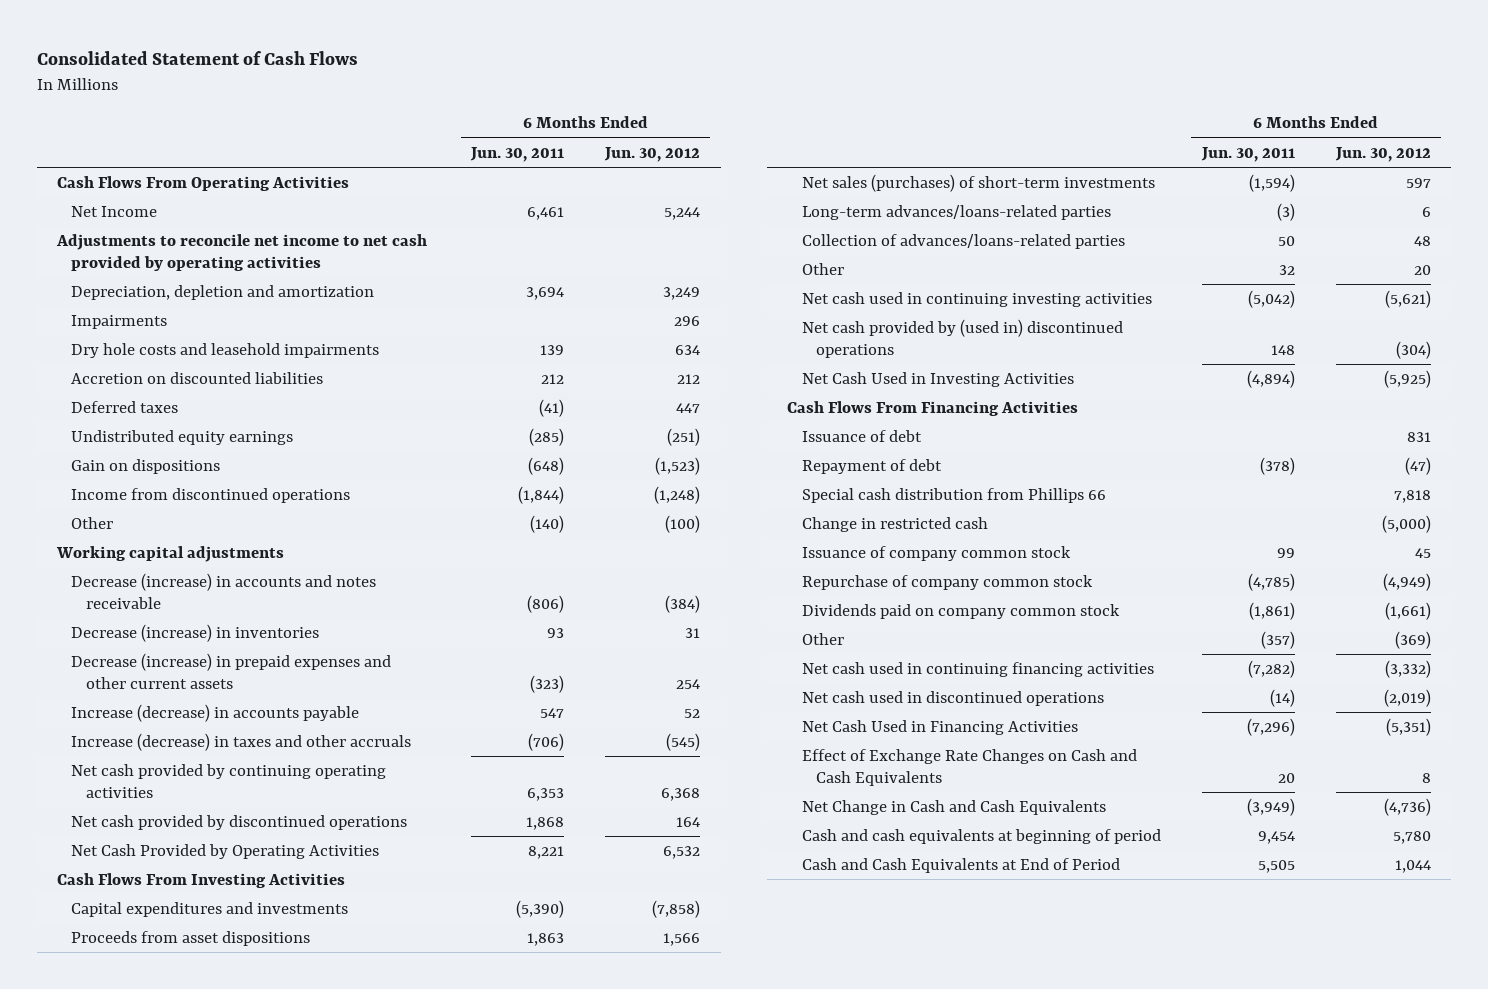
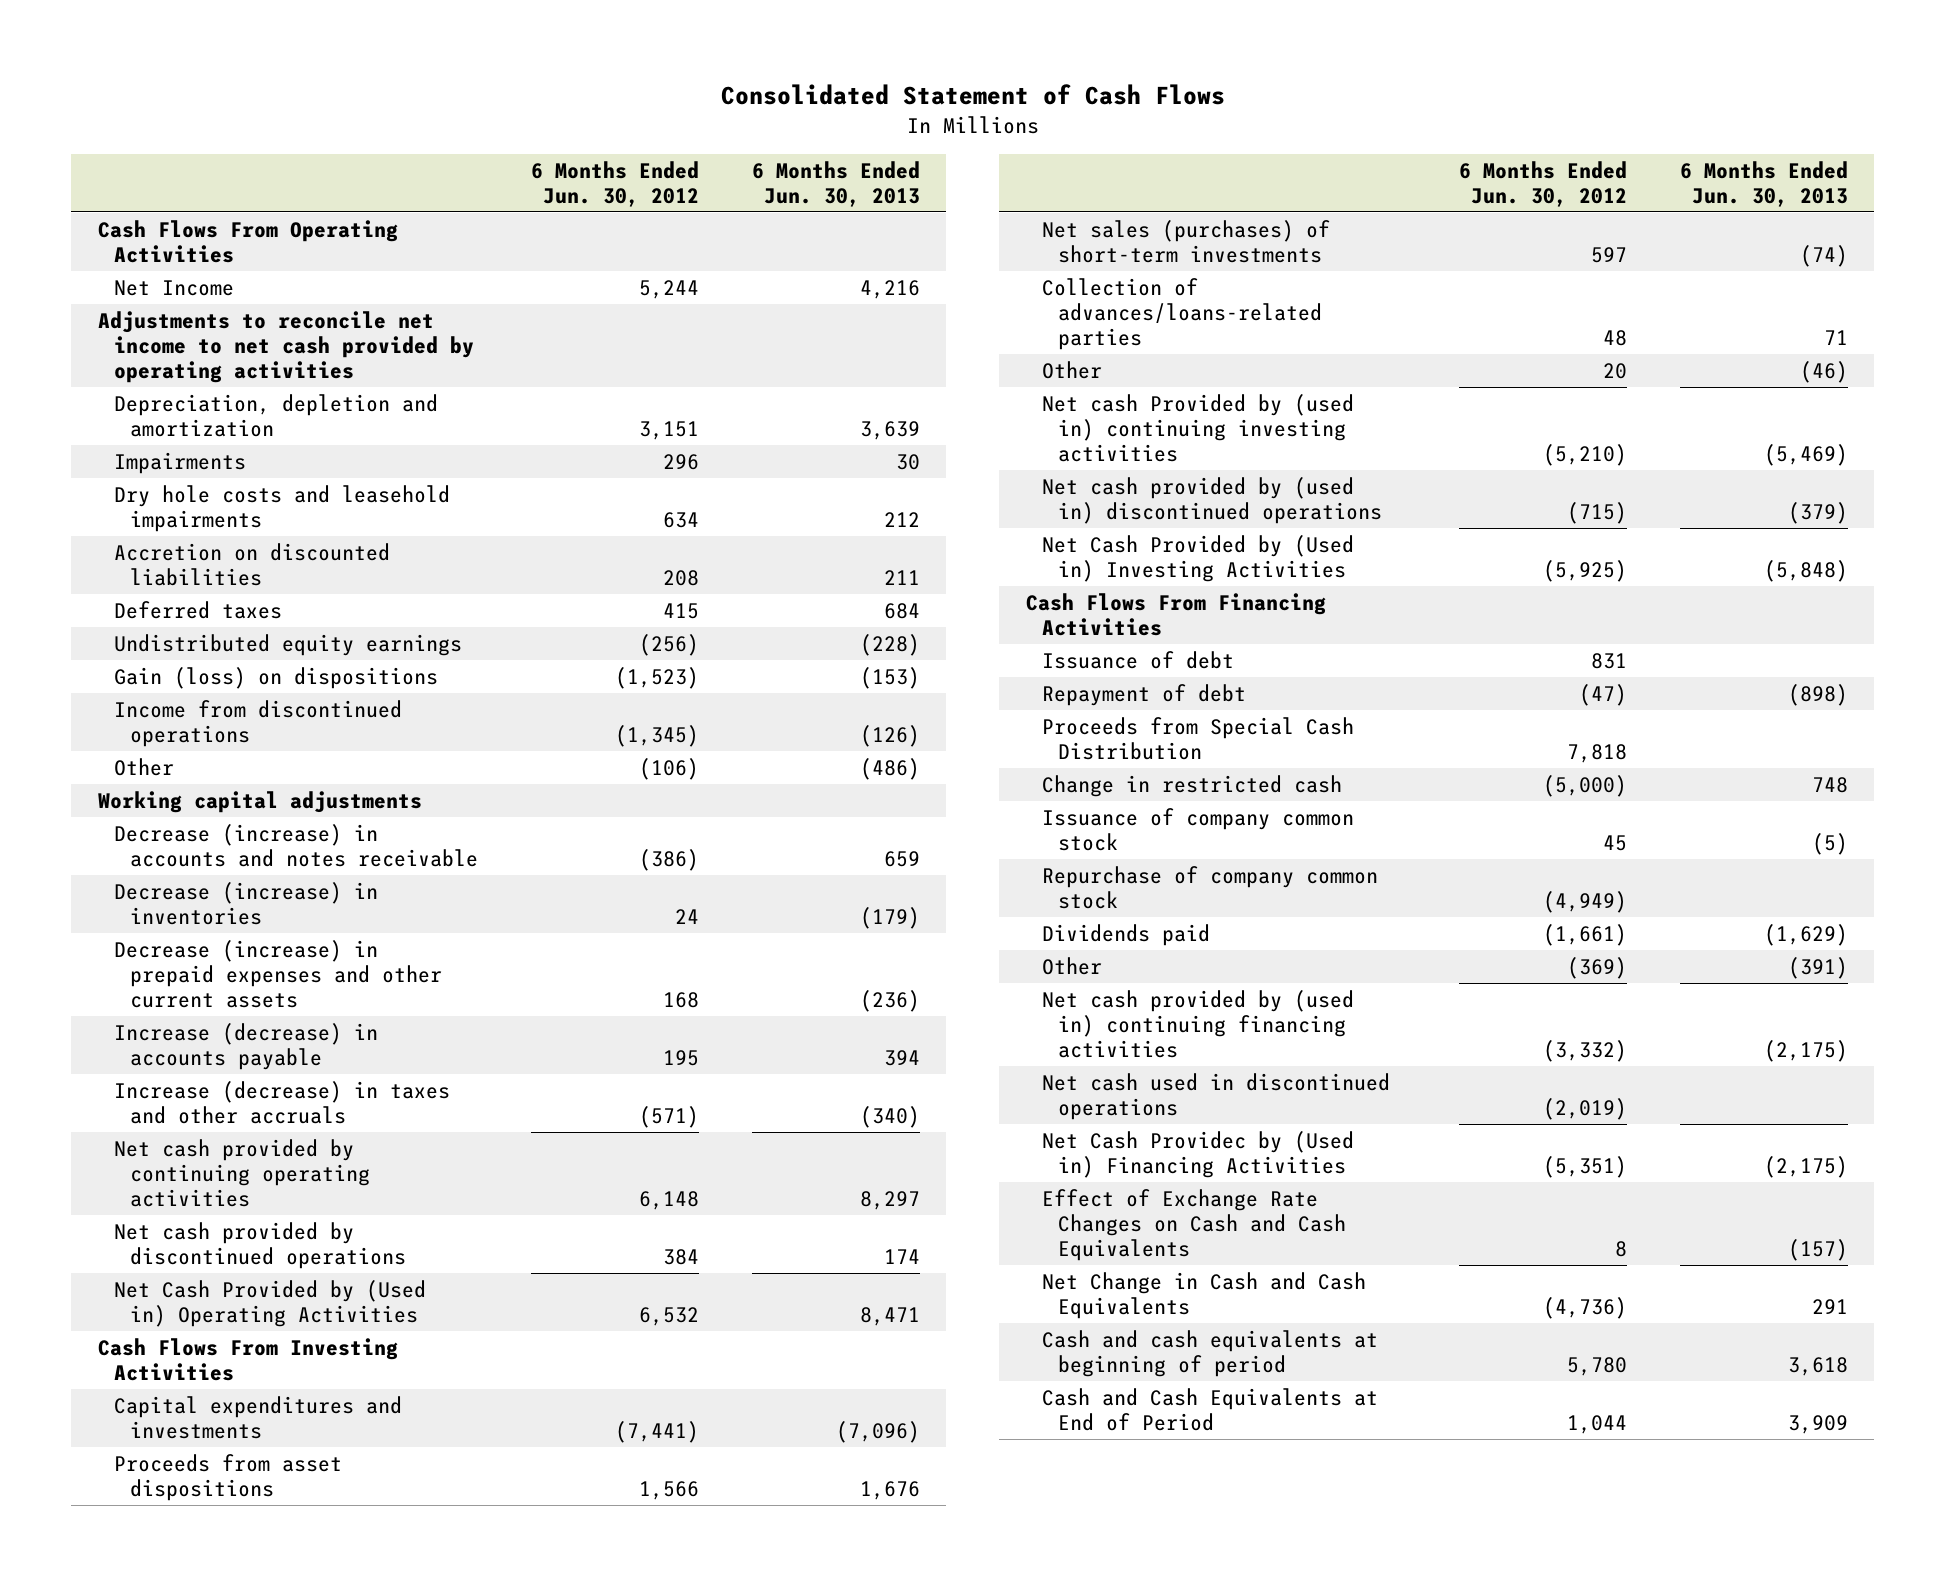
[470,146,565,162] Jun. 30, 2011 -> none
none -> [751,161,920,207] 6 Months Ended Jun. 30, 2013
[663,286,701,300] 3,249 -> [638,420,699,440] 3,151
[677,373,701,384] 212 -> [662,569,699,586] 208
[676,402,701,413] 447 -> [662,602,699,619] 415
[667,427,701,446] (251) -> [638,633,699,656] (256)
[71,458,221,474] Gain on dispositions -> [113,666,438,689] Gain (loss) on dispositions
[654,485,701,504] (1,248) -> [614,724,699,747] (1,345)
[665,514,701,533] (100) -> [638,757,699,780] (106)
[665,594,701,613] (384) -> [638,848,699,871] (386)
[685,627,701,638] 31 -> [674,908,699,924] 24
[676,678,701,689] 254 -> [662,991,699,1008] 168
[684,708,701,718] 52 -> [662,1049,699,1066] 195
[666,732,701,751] (545) -> [638,1105,699,1128] (571)
[661,787,701,801] 6,368 -> [638,1190,699,1210] 6,148
[676,816,701,827] 164 -> [662,1248,699,1265] 384
[71,843,380,859] Net Cash Provided by Operating Activities -> [113,1279,426,1327] Net Cash Provided by (Used in) Operating Activities
[652,899,701,918] (7,858) -> [614,1420,699,1443] (7,441)
[801,204,1111,220] Long-term advances/loans-related parties -> none
[801,291,1152,307] Net cash used in continuing investing activities -> [1041,393,1354,462] Net cash Provided by (used in) continuing investing activities
[1384,289,1431,308] (5,621) -> [1542,443,1627,466] (5,210)
[1395,340,1431,359] (304) -> [1566,501,1627,524] (715)
[801,371,1074,387] Net Cash Used in Investing Activities -> [1041,534,1354,582] Net Cash Provided by (Used in) Investing Activities
[801,487,1106,503] Special cash distribution from Phillips 66 -> [1041,716,1354,760] Proceeds from Special Cash Distribution
[801,603,1120,619] Dividends paid on company common stock -> [1041,923,1210,946] Dividends paid
[801,661,1154,677] Net cash used in continuing financing activities -> [1041,989,1354,1058] Net cash provided by (used in) continuing financing activities
[801,719,1078,735] Net Cash Used in Financing Activities -> [1041,1130,1354,1178] Net Cash Providec by (Used in) Financing Activities

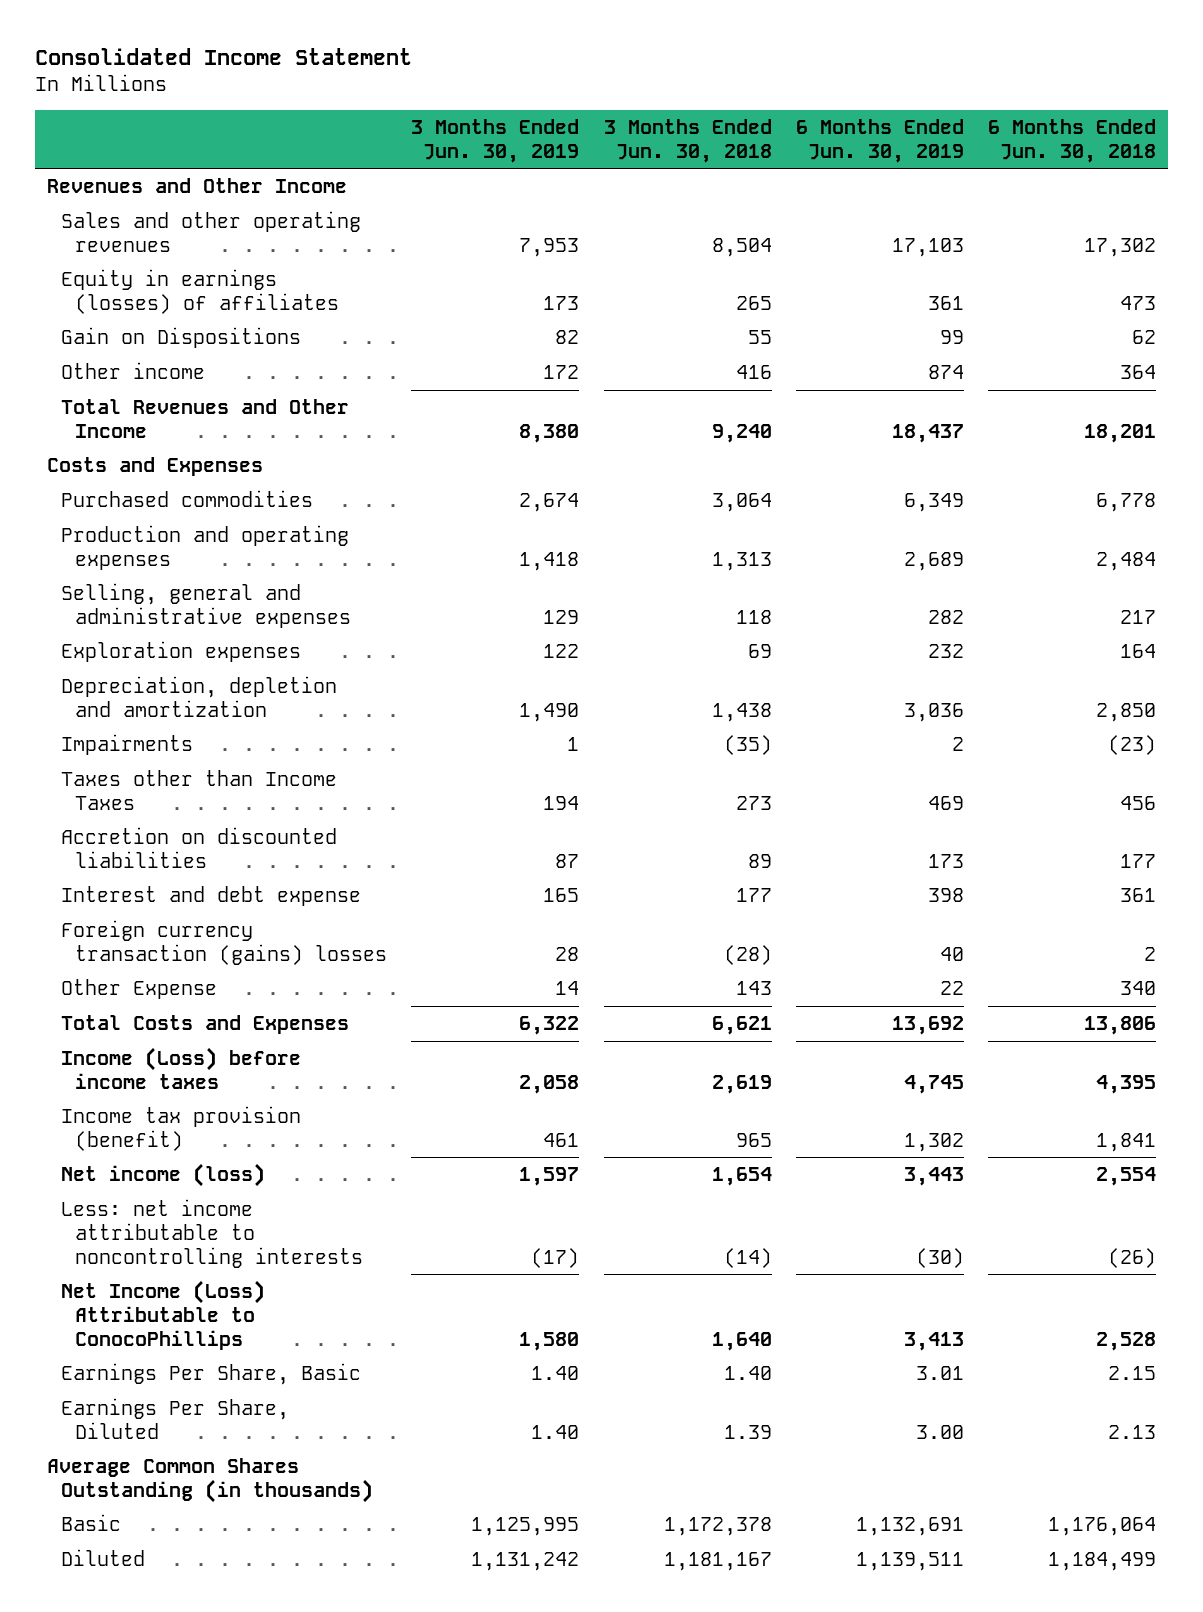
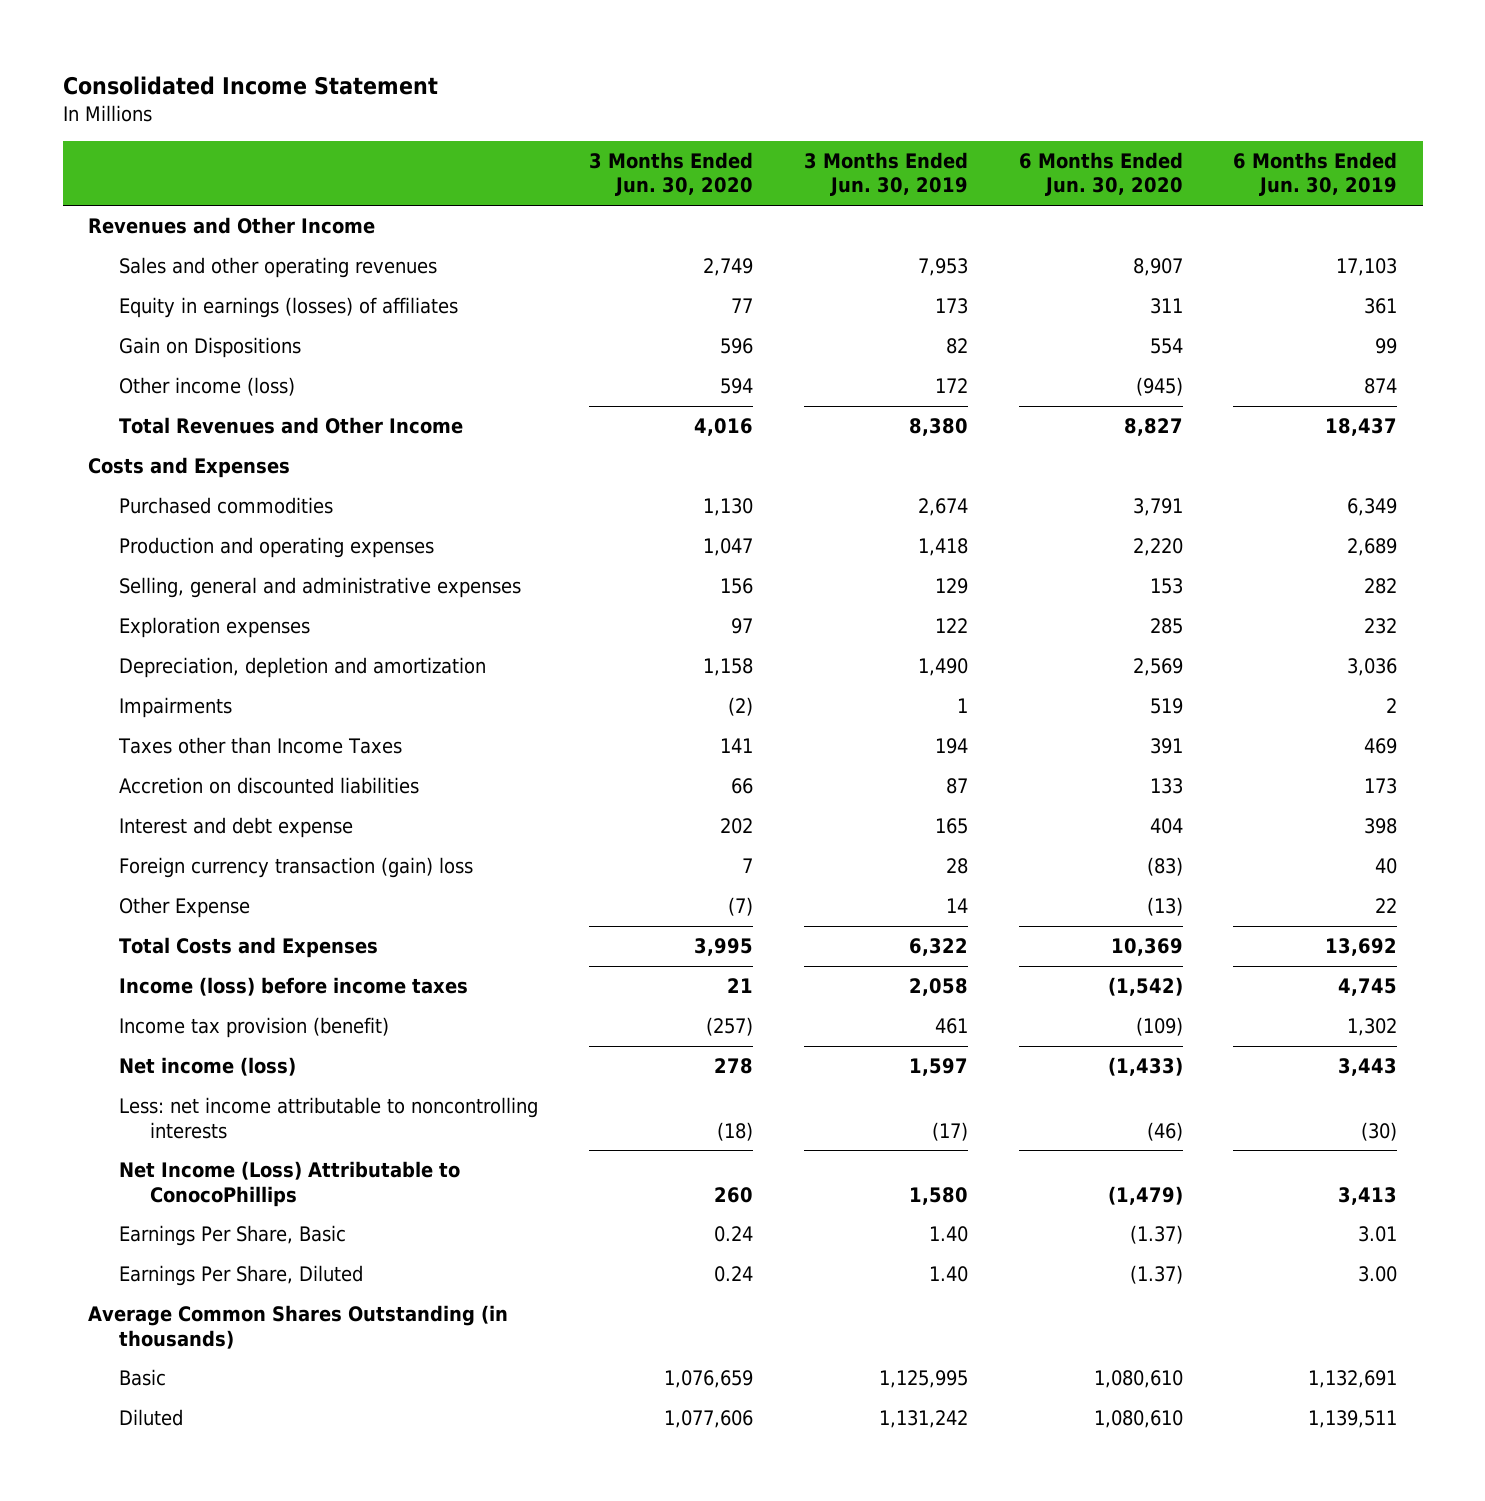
[603,118,772,163] 3 Months Ended Jun. 30, 2018 -> none
[988,118,1157,163] 6 Months Ended Jun. 30, 2018 -> none
none -> [589,152,754,197] 3 Months Ended Jun. 30, 2020
none -> [1018,152,1183,197] 6 Months Ended Jun. 30, 2020
[60,362,205,380] Other income -> [119,377,296,397] Other income (loss)
[60,920,387,965] Foreign currency transaction (gains) losses -> [119,857,474,879] Foreign currency transaction (gain) loss
[60,1047,301,1089] Income (Loss) before income taxes -> [119,977,469,997] Income (loss) before income taxes

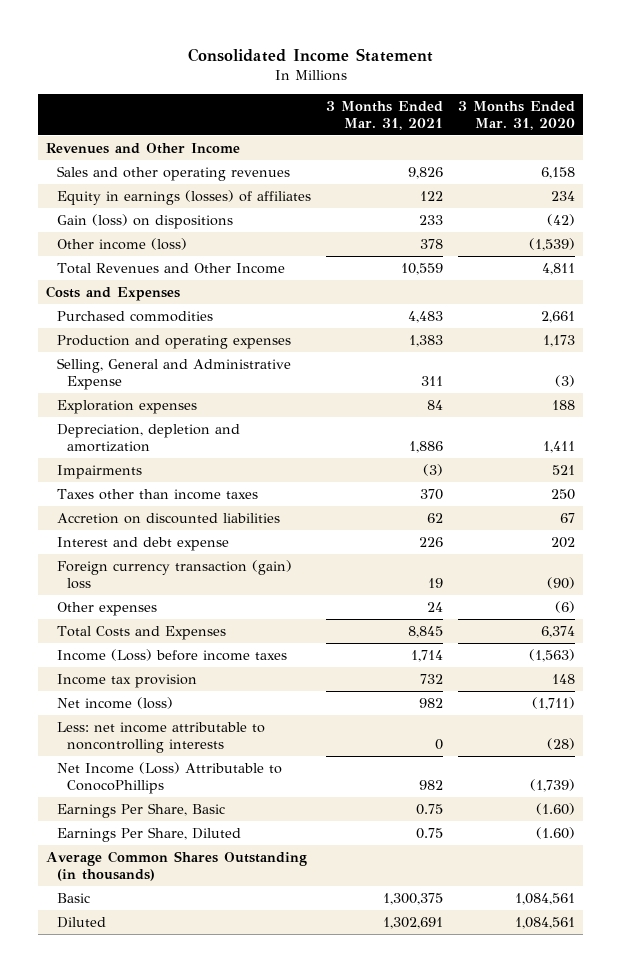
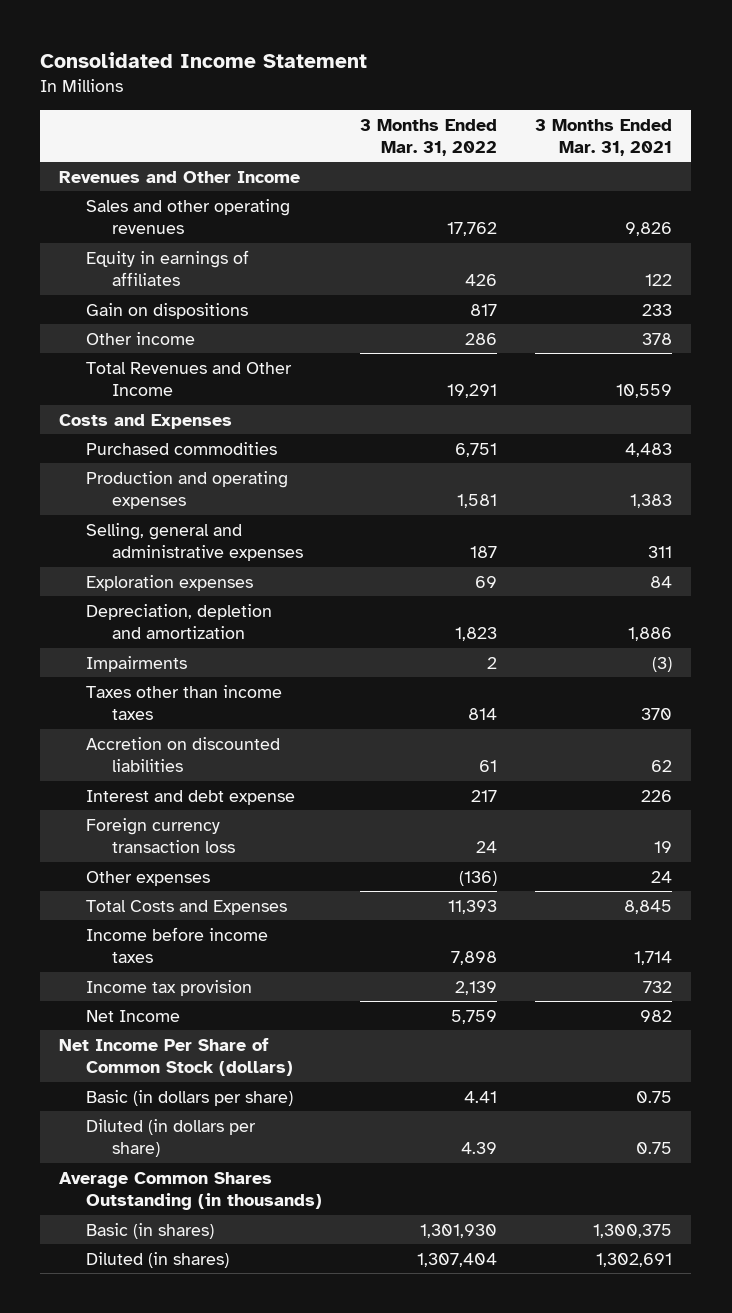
[458,101,576,130] 3 Months Ended Mar. 31, 2020 -> none
none -> [359,118,497,156] 3 Months Ended Mar. 31, 2022
[56,189,311,205] Equity in earnings (losses) of affiliates -> [85,249,249,286] Equity in earnings of affiliates
[56,213,233,229] Gain (loss) on dispositions -> [85,302,248,319] Gain on dispositions
[56,237,187,250] Other income (loss) -> [85,331,195,345] Other income
[56,357,291,390] Selling, General and Administrative Expense -> [85,522,303,561] Selling, general and administrative expenses
[56,559,292,589] Foreign currency transaction (gain) loss -> [85,817,235,853] Foreign currency transaction loss
[56,648,287,661] Income (Loss) before income taxes -> [85,926,268,963] Income before income taxes
[56,696,173,709] Net income (loss) -> none
[56,721,265,753] Less: net income attributable to noncontrolling interests -> none
[56,761,282,794] Net Income (Loss) Attributable to ConocoPhillips -> [85,1009,180,1022] Net Income
none -> [59,1037,293,1076] Net Income Per Share of Common Stock (dollars)
[56,802,225,818] Earnings Per Share, Basic -> [85,1089,293,1106] Basic (in dollars per share)
[56,826,241,842] Earnings Per Share, Diluted -> [85,1118,256,1157] Diluted (in dollars per share)
[56,892,90,903] Basic -> [85,1222,214,1239] Basic (in shares)
[56,916,106,928] Diluted -> [85,1251,229,1268] Diluted (in shares)

